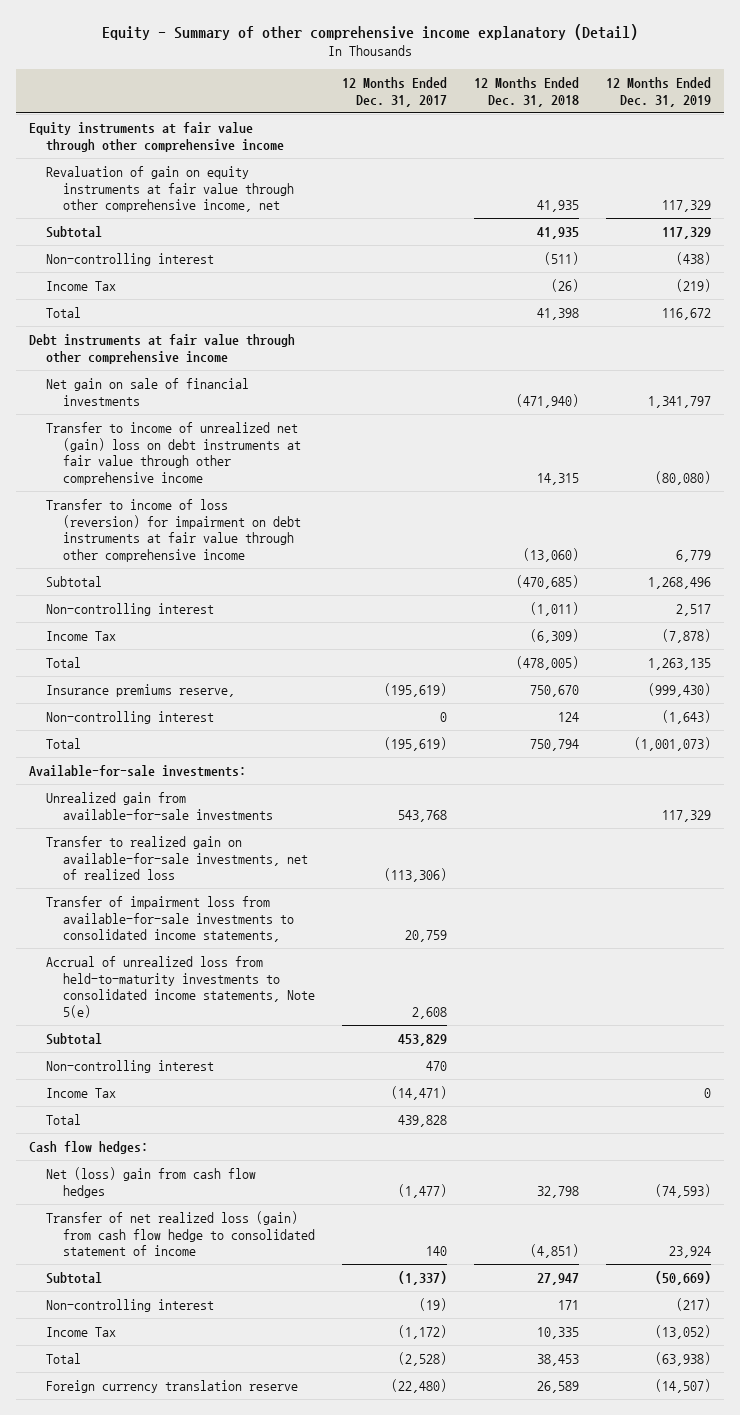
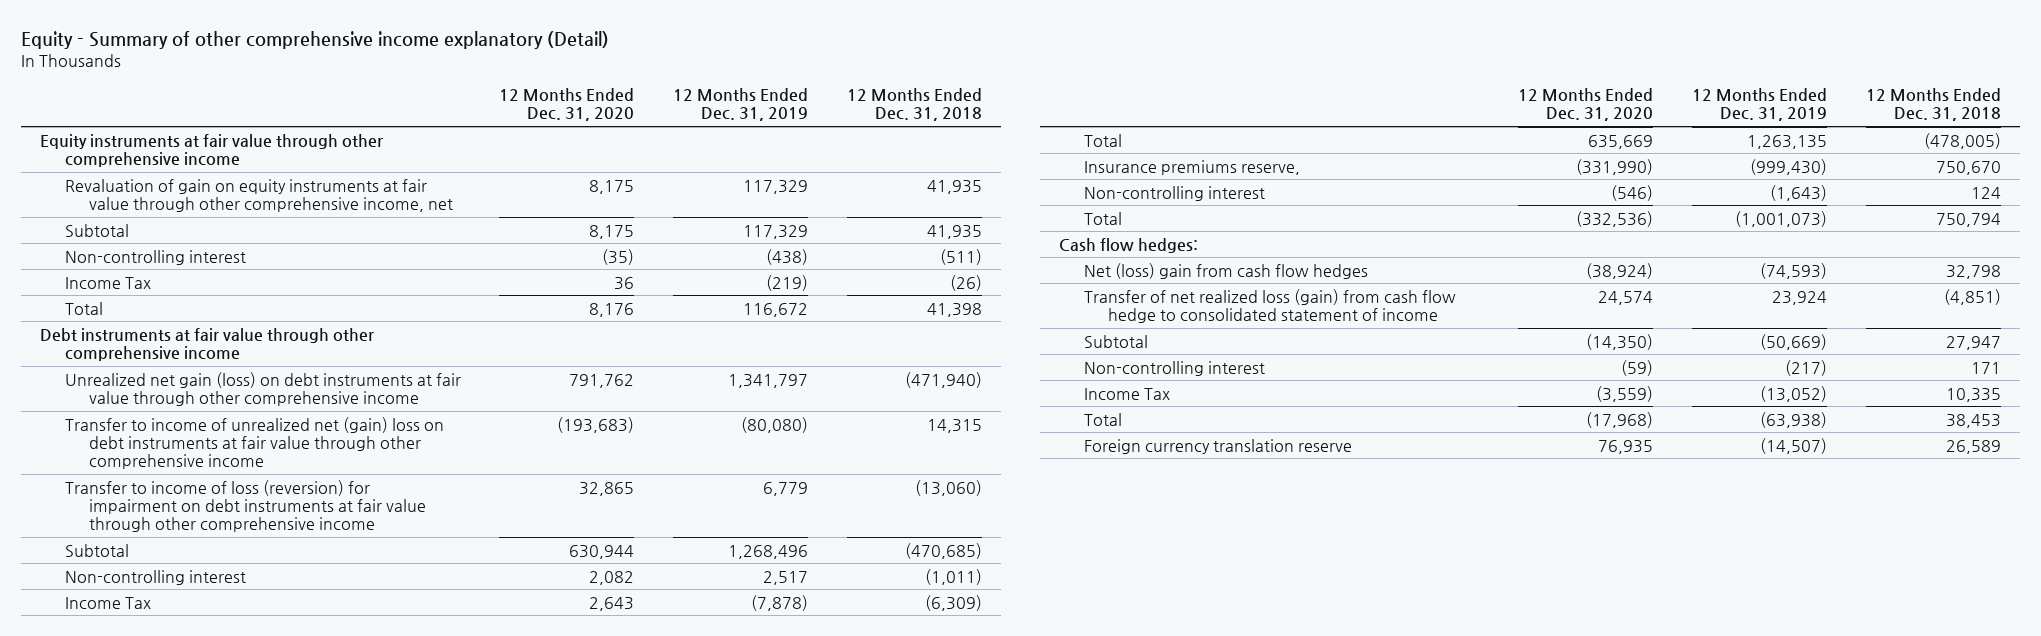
[342,76,448,107] 12 Months Ended Dec. 31, 2017 -> none
none -> [499,88,635,122] 12 Months Ended Dec. 31, 2020
[46,377,250,406] Net gain on sale of financial investments -> [64,371,461,406] Unrealized net gain (loss) on debt instruments at fair value through other comprehensive income
[29,764,247,777] Available-for-sale investments: -> none
[46,791,274,820] Unrealized gain from available-for-sale investments -> none
[46,835,309,881] Transfer to realized gain on available-for-sale investments, net of realized loss -> none
[46,895,295,943] Transfer of impairment loss from available-for-sale investments to consolidated income statements, -> none
[46,955,316,1018] Accrual of unrealized loss from held-to-maturity investments to consolidated income statements, Note 5(e) -> none
[46,1032,103,1045] Subtotal -> none
[46,1059,215,1073] Non-controlling interest -> none
[46,1087,117,1098] Income Tax -> none
[46,1113,82,1125] Total -> none

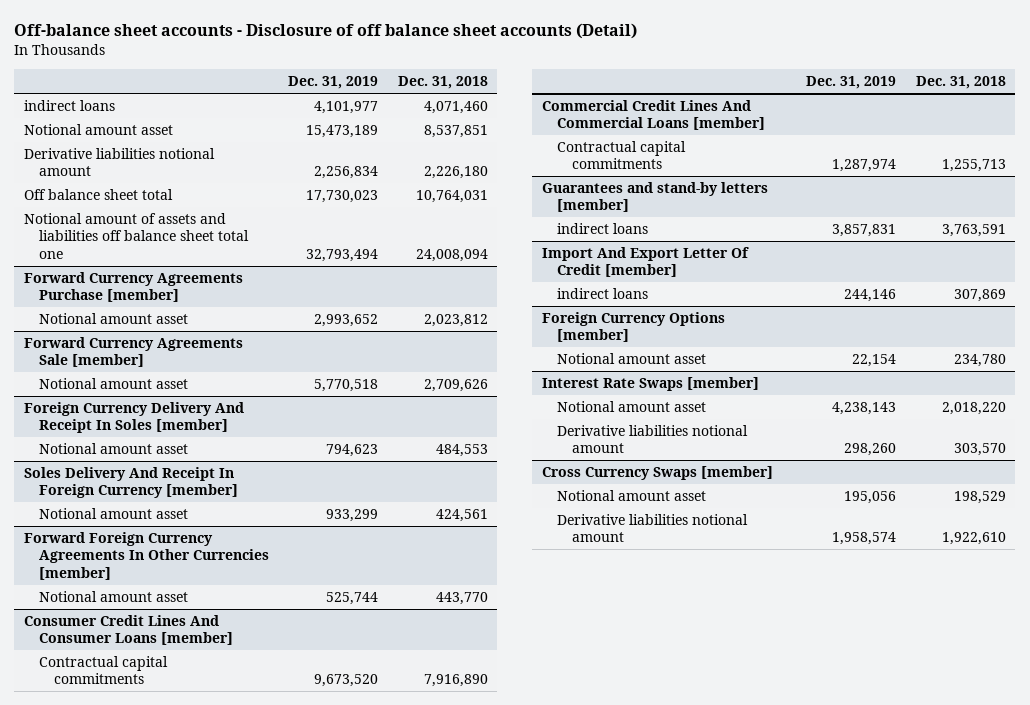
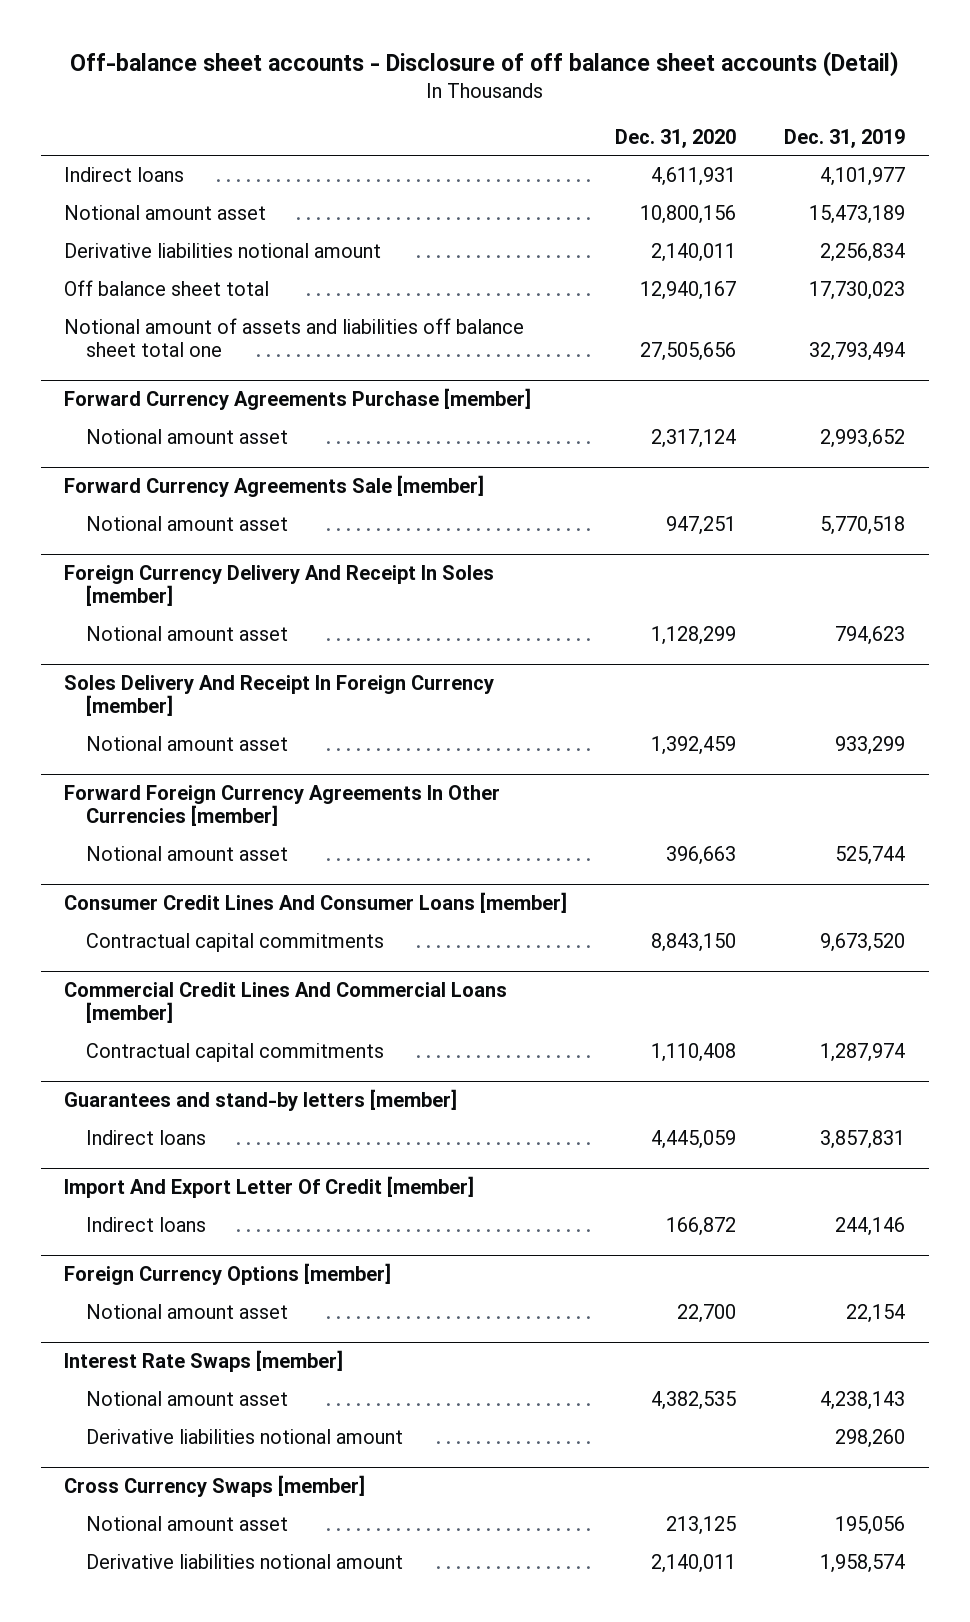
[397,76,488,90] Dec. 31, 2018 -> none
none -> [615,128,737,148] Dec. 31, 2020
[23,100,115,112] indirect loans -> [64,166,185,182] Indirect loans
[556,223,648,235] indirect loans -> [85,1129,206,1145] Indirect loans
[556,288,648,300] indirect loans -> [85,1216,206,1232] Indirect loans

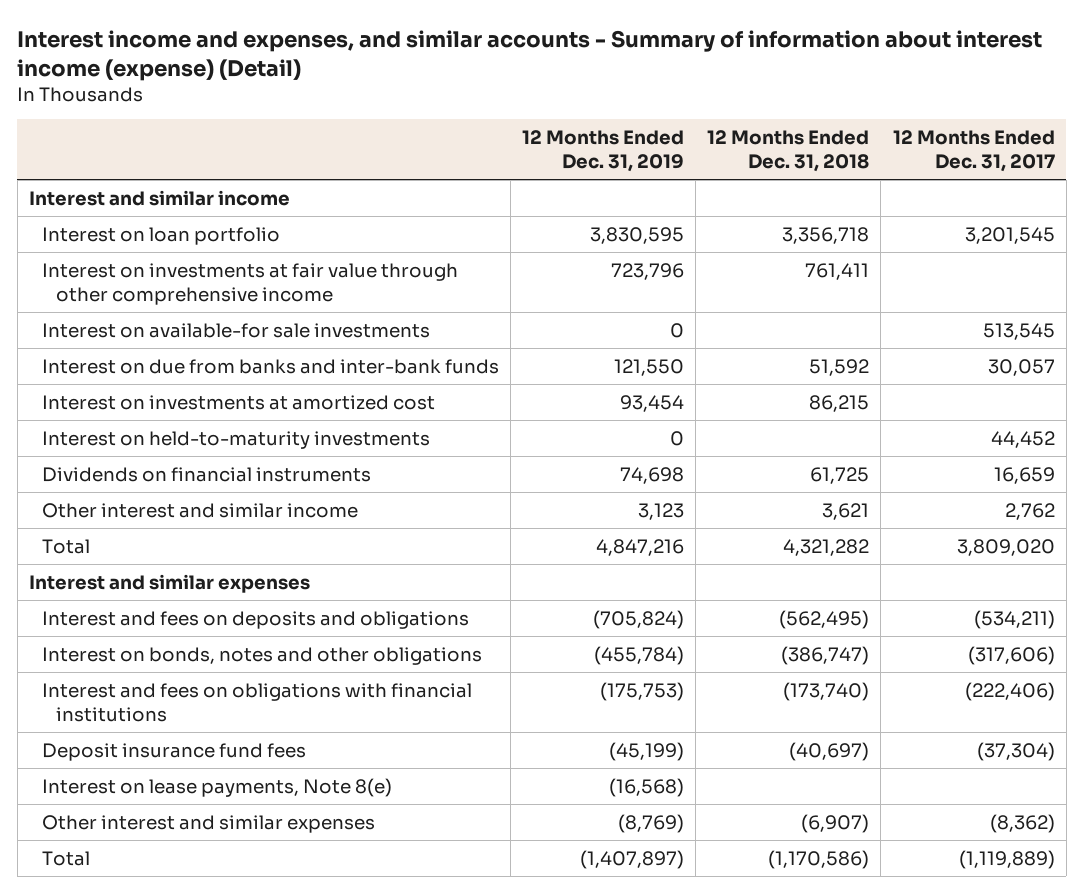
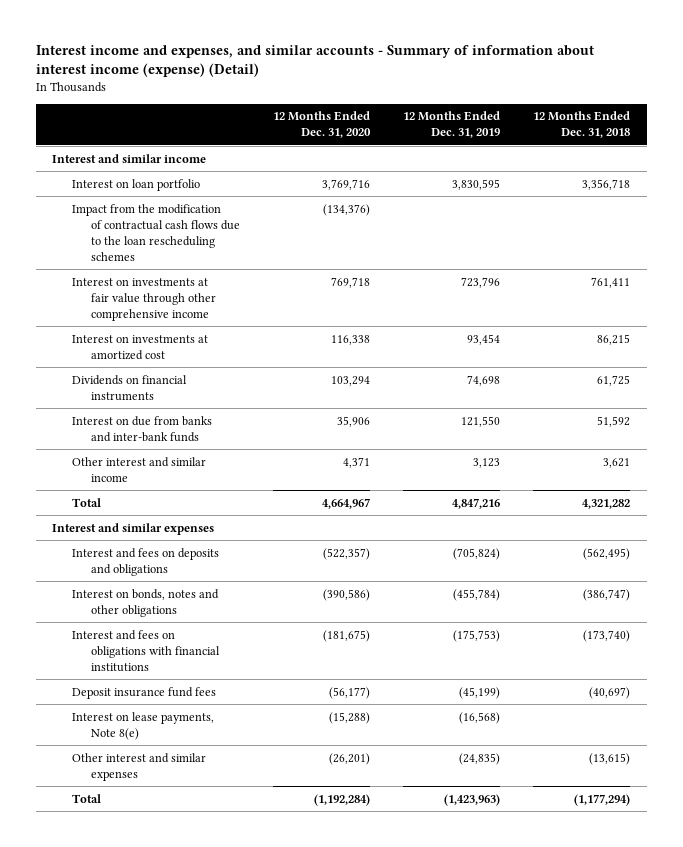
[892,130,1055,173] 12 Months Ended Dec. 31, 2017 -> none
none -> [273,111,372,139] 12 Months Ended Dec. 31, 2020
none -> [71,203,240,261] Impact from the modification of contractual cash flows due to the loan rescheduling schemes
[42,322,431,338] Interest on available-for sale investments -> none
[42,430,431,449] Interest on held-to-maturity investments -> none
[42,358,500,374] Interest on due from banks and inter-bank funds -> [71,415,212,442] Interest on due from banks and inter-bank funds
[618,813,685,833] (8,769) -> [459,752,501,765] (24,835)
[801,813,870,833] (6,907) -> [589,752,631,765] (13,615)
[580,849,685,869] (1,407,897) -> [444,793,501,806] (1,423,963)
[768,849,870,869] (1,170,586) -> [574,793,631,806] (1,177,294)

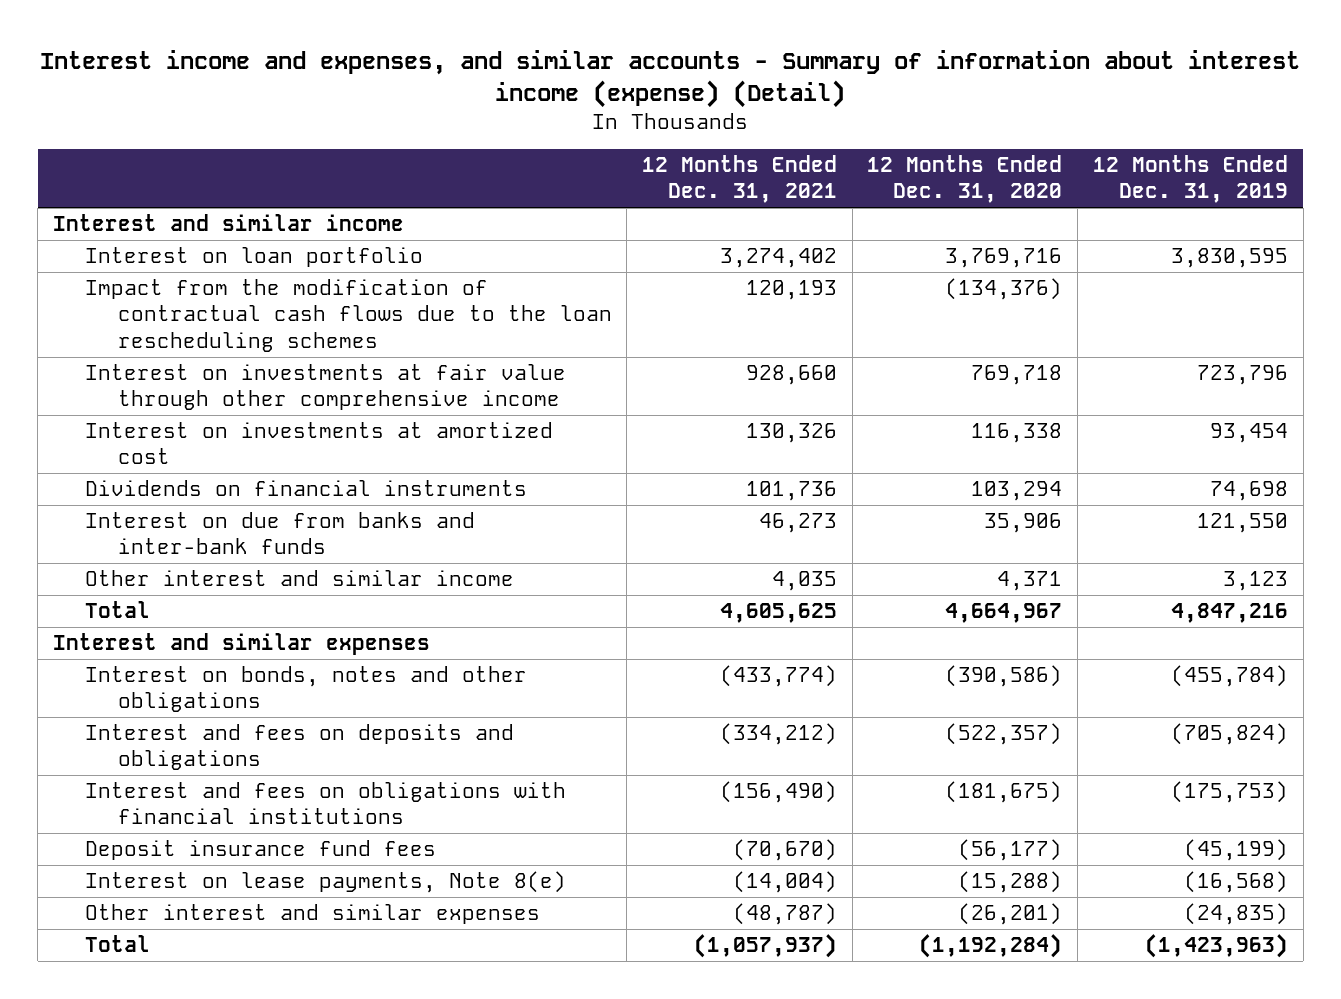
[533,111,631,139] 12 Months Ended Dec. 31, 2018 -> none
none -> [642,155,838,204] 12 Months Ended Dec. 31, 2021
[71,547,219,576] Interest and fees on deposits and obligations -> [85,724,515,771] Interest and fees on deposits and obligations

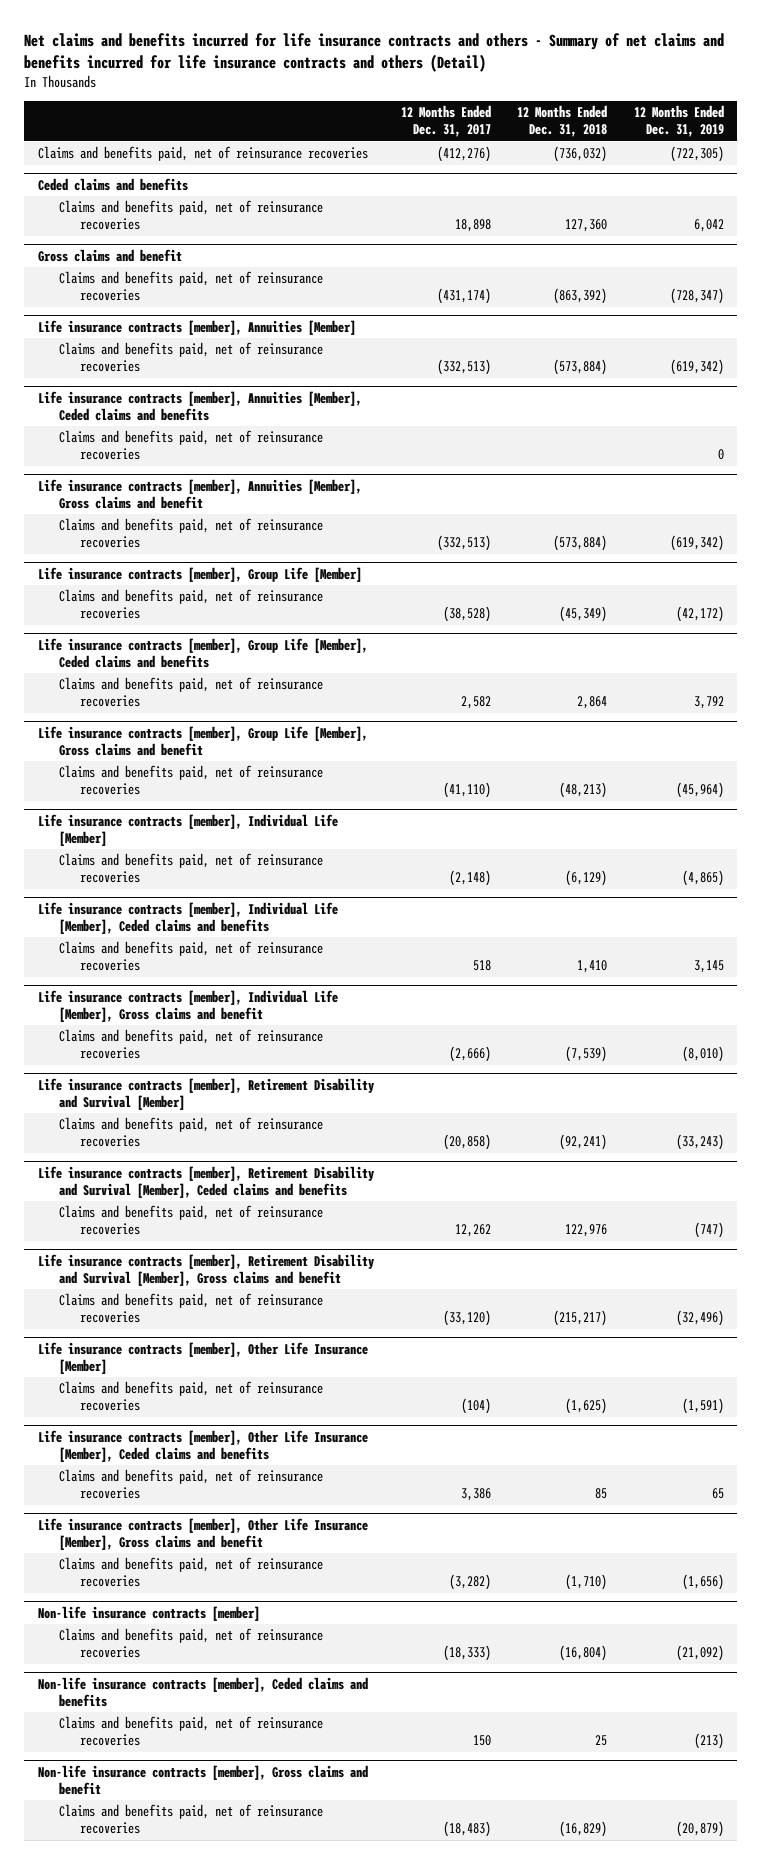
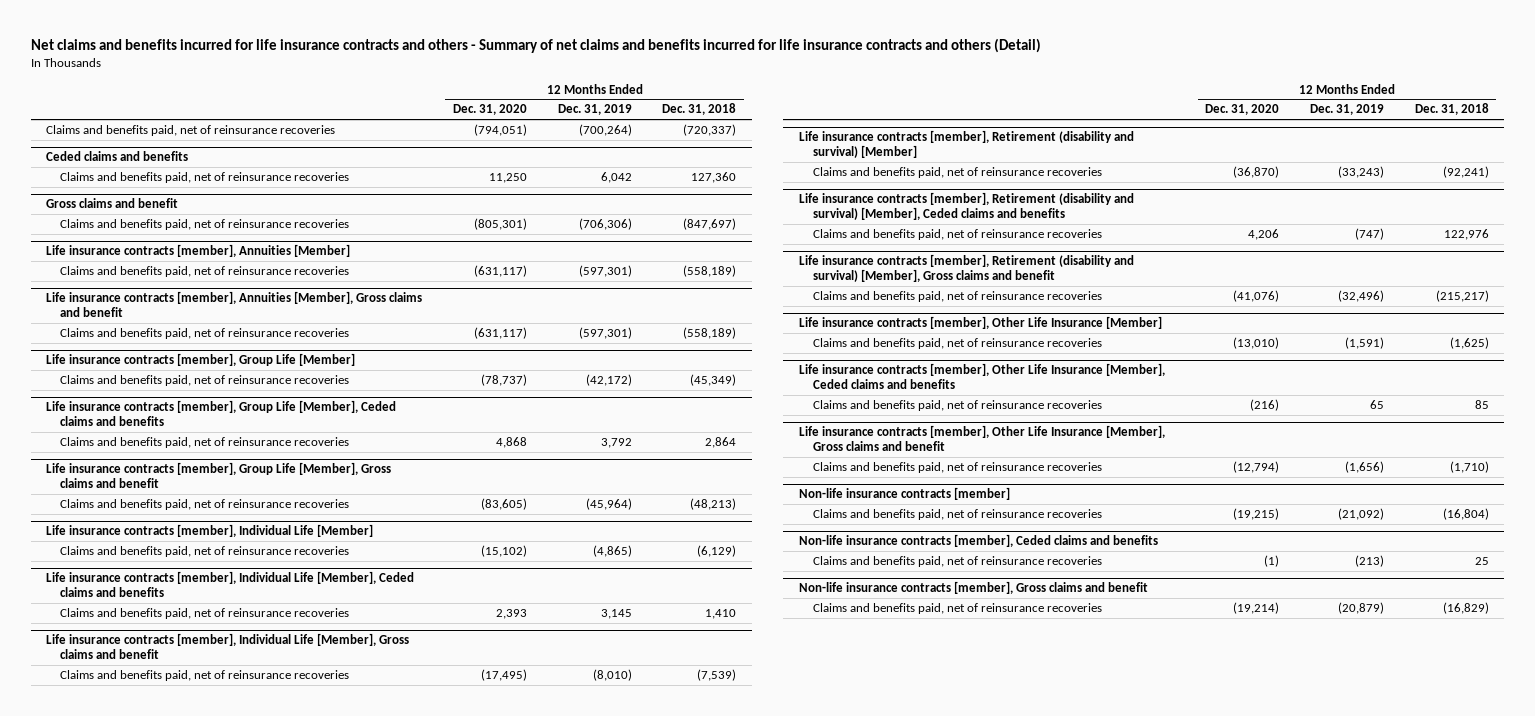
[400,105,491,138] 12 Months Ended Dec. 31, 2017 -> none
none -> [452,104,527,116] Dec. 31, 2020
[553,146,608,163] (736,032) -> [683,123,737,136] (720,337)
[669,146,724,163] (722,305) -> [578,123,632,136] (700,264)
[553,288,608,305] (863,392) -> [683,217,737,230] (847,697)
[669,288,724,305] (728,347) -> [578,217,632,230] (706,306)
[37,390,362,421] Life insurance contracts [member], Annuities [Member], Ceded claims and benefits -> none
[58,430,323,461] Claims and benefits paid, net of reinsurance recoveries -> none
[553,359,608,376] (573,884) -> [683,264,737,277] (558,189)
[669,359,724,376] (619,342) -> [578,264,632,277] (597,301)
[553,535,608,552] (573,884) -> [683,326,737,339] (558,189)
[669,535,724,552] (619,342) -> [578,326,632,339] (597,301)
[37,1077,374,1110] Life insurance contracts [member], Retirement Disability and Survival [Member] -> [798,130,1134,159] Life insurance contracts [member], Retirement (disability and survival) [Member]
[37,1165,374,1198] Life insurance contracts [member], Retirement Disability and Survival [Member], Ceded claims and benefits -> [798,192,1134,221] Life insurance contracts [member], Retirement (disability and survival) [Member], Ceded claims and benefits
[37,1253,374,1286] Life insurance contracts [member], Retirement Disability and Survival [Member], Gross claims and benefit -> [798,254,1134,283] Life insurance contracts [member], Retirement (disability and survival) [Member], Gross claims and benefit

